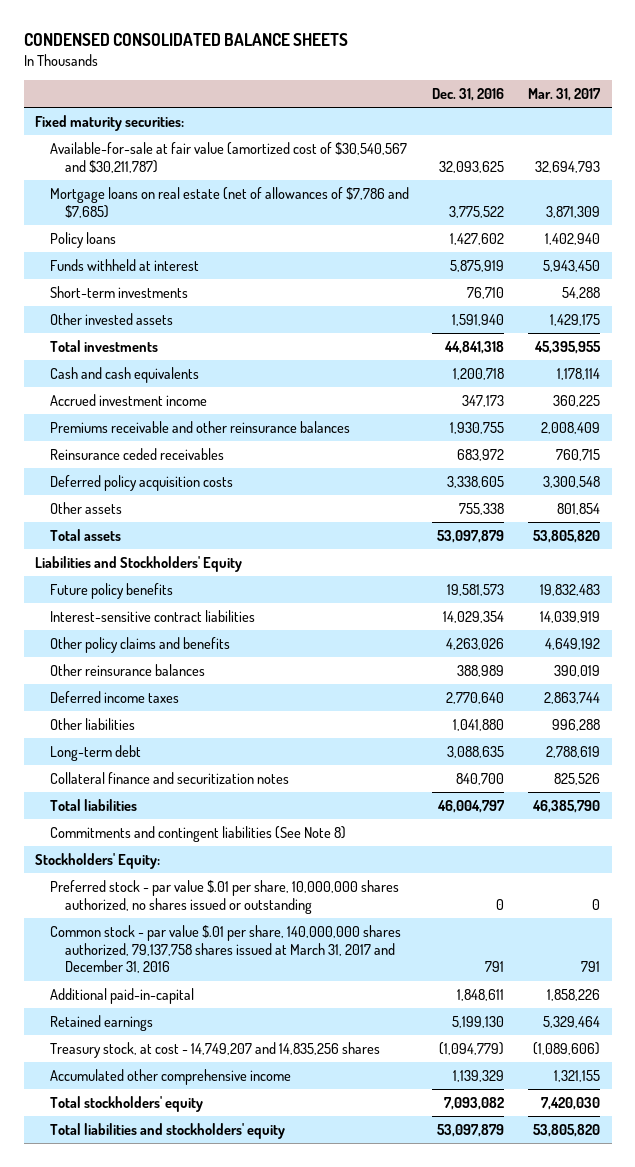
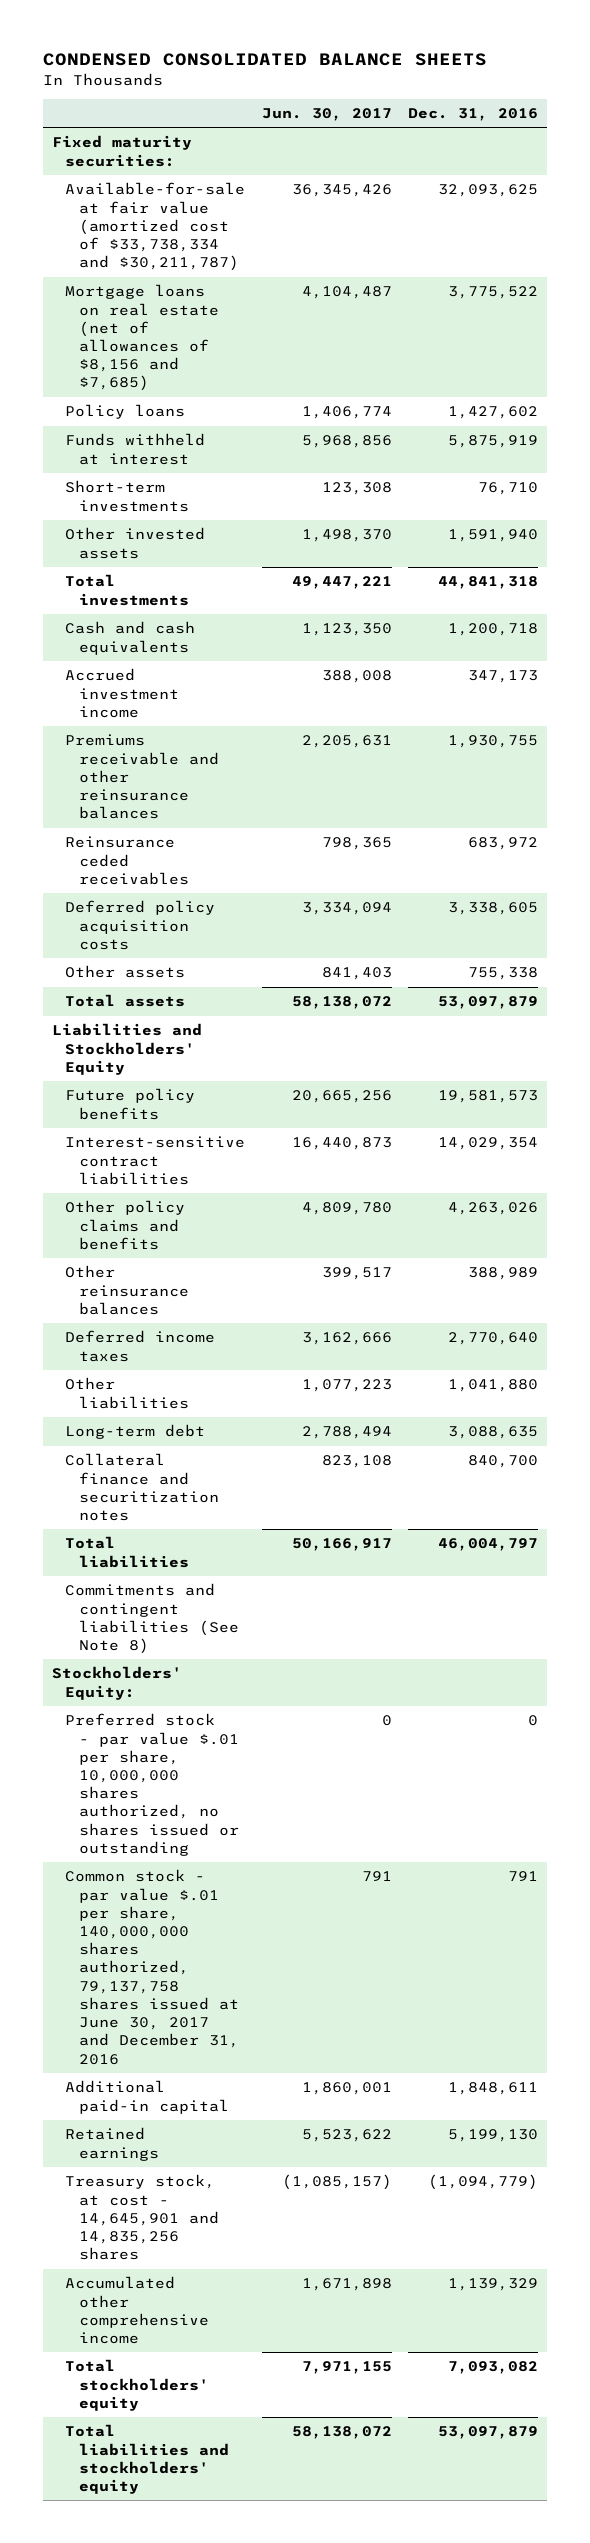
[527,88,601,102] Mar. 31, 2017 -> none
none -> [261,107,392,121] Jun. 30, 2017
[49,141,407,173] Available-for-sale at fair value (amortized cost of $30,540,567 and $30,211,787) -> [65,182,246,272] Available-for-sale at fair value (amortized cost of $33,738,334 and $30,211,787)
[49,186,409,218] Mortgage loans on real estate (net of allowances of $7,786 and $7,685) -> [65,284,220,392] Mortgage loans on real estate (net of allowances of $8,156 and $7,685)
[49,924,401,974] Common stock - par value $.01 per share, 140,000,000 shares authorized, 79,137,758 shares issued at March 31, 2017 and December 31, 2016 -> [65,1869,240,2065] Common stock - par value $.01 per share, 140,000,000 shares authorized, 79,137,758 shares issued at June 30, 2017 and December 31, 2016
[49,987,194,1004] Additional paid-in-capital -> [65,2080,230,2114] Additional paid-in capital
[49,1041,380,1058] Treasury stock, at cost - 14,749,207 and 14,835,256 shares -> [65,2174,220,2261] Treasury stock, at cost - 14,645,901 and 14,835,256 shares

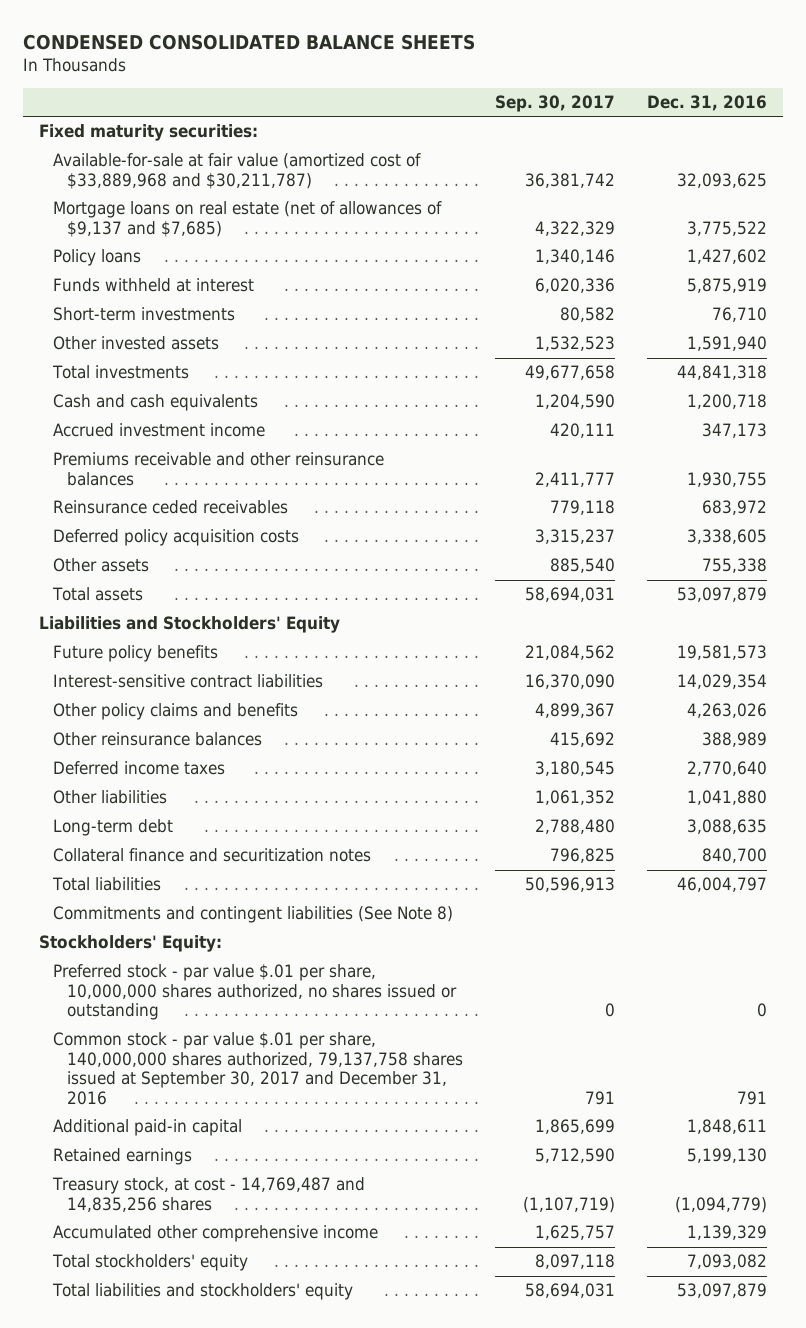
[261,107,392,121] Jun. 30, 2017 -> none
none -> [494,94,615,112] Sep. 30, 2017
[65,182,246,272] Available-for-sale at fair value (amortized cost of $33,738,334 and $30,211,787) -> [52,153,421,189] Available-for-sale at fair value (amortized cost of $33,889,968 and $30,211,787)
[65,284,220,392] Mortgage loans on real estate (net of allowances of $8,156 and $7,685) -> [52,201,442,237] Mortgage loans on real estate (net of allowances of $9,137 and $7,685)
[65,1869,240,2065] Common stock - par value $.01 per share, 140,000,000 shares authorized, 79,137,758 shares issued at June 30, 2017 and December 31, 2016 -> [52,1032,463,1105] Common stock - par value $.01 per share, 140,000,000 shares authorized, 79,137,758 shares issued at September 30, 2017 and December 31, 2016
[65,2174,220,2261] Treasury stock, at cost - 14,645,901 and 14,835,256 shares -> [51,1177,365,1212] Treasury stock, at cost - 14,769,487 and 14,835,256 shares

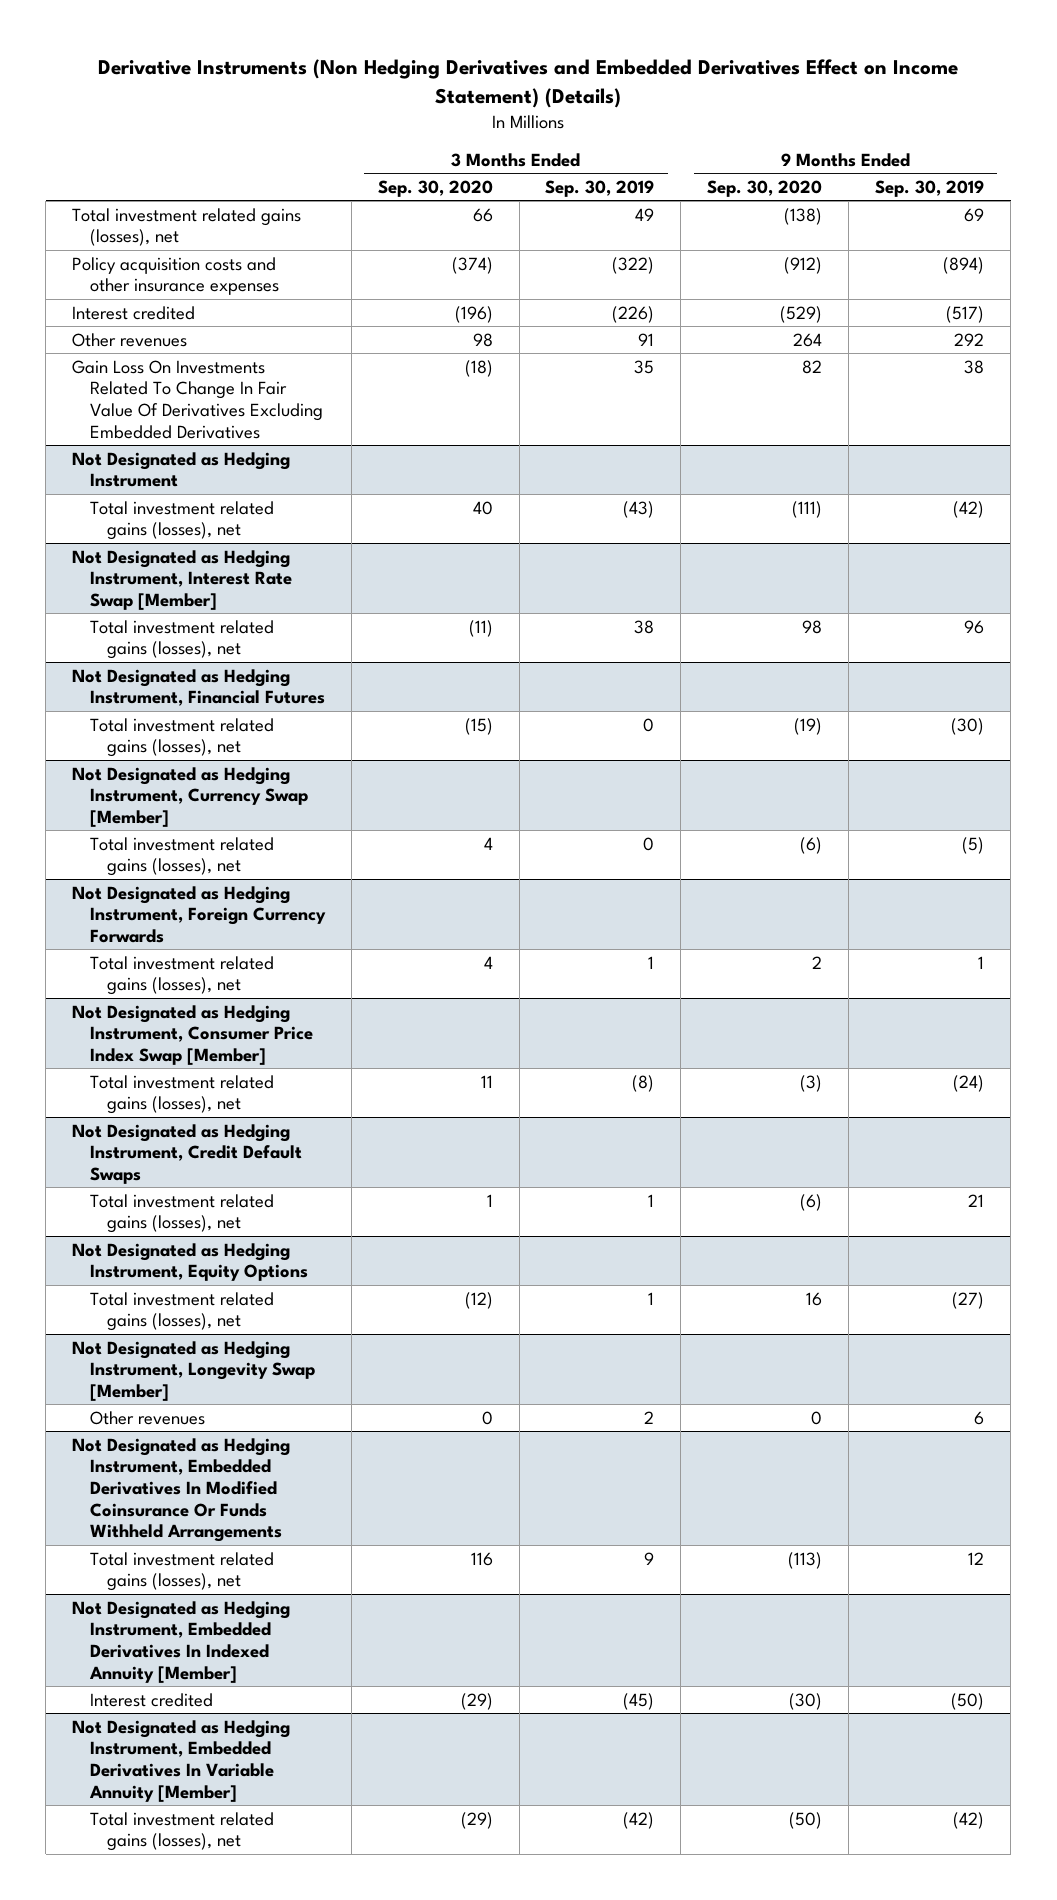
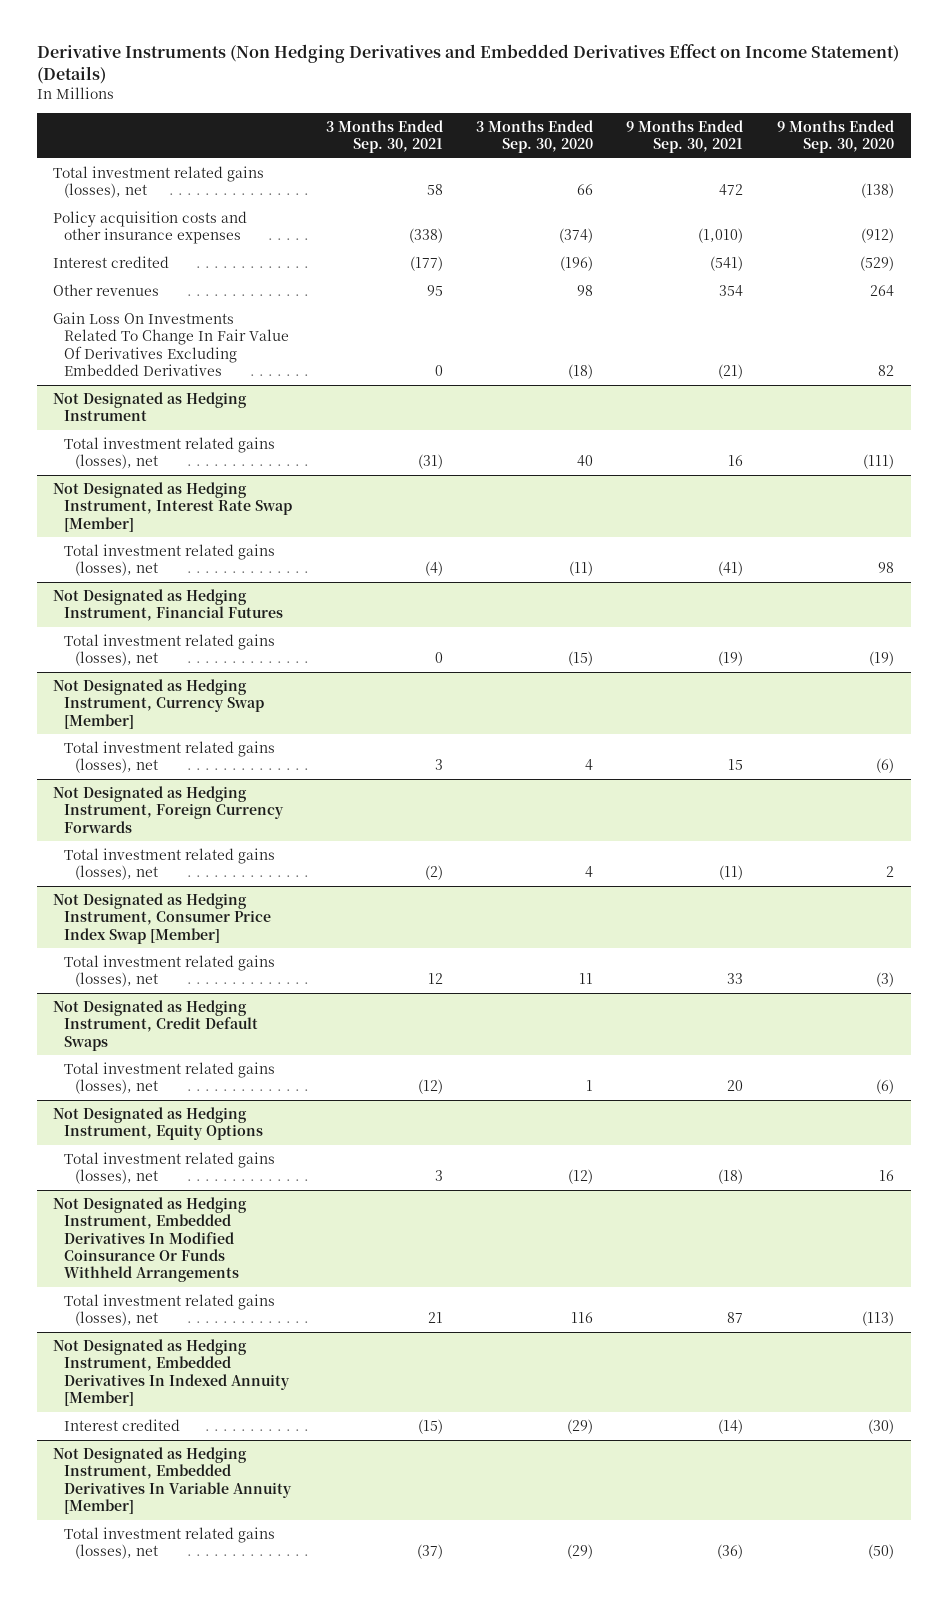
[545,179,655,197] Sep. 30, 2019 -> none
[875,179,985,197] Sep. 30, 2019 -> none
none -> [325,119,443,153] 3 Months Ended Sep. 30, 2021
none -> [626,119,744,153] 9 Months Ended Sep. 30, 2021
[72,1340,315,1401] Not Designated as Hedging Instrument, Longevity Swap [Member] -> none
[89,1410,205,1425] Other revenues -> none

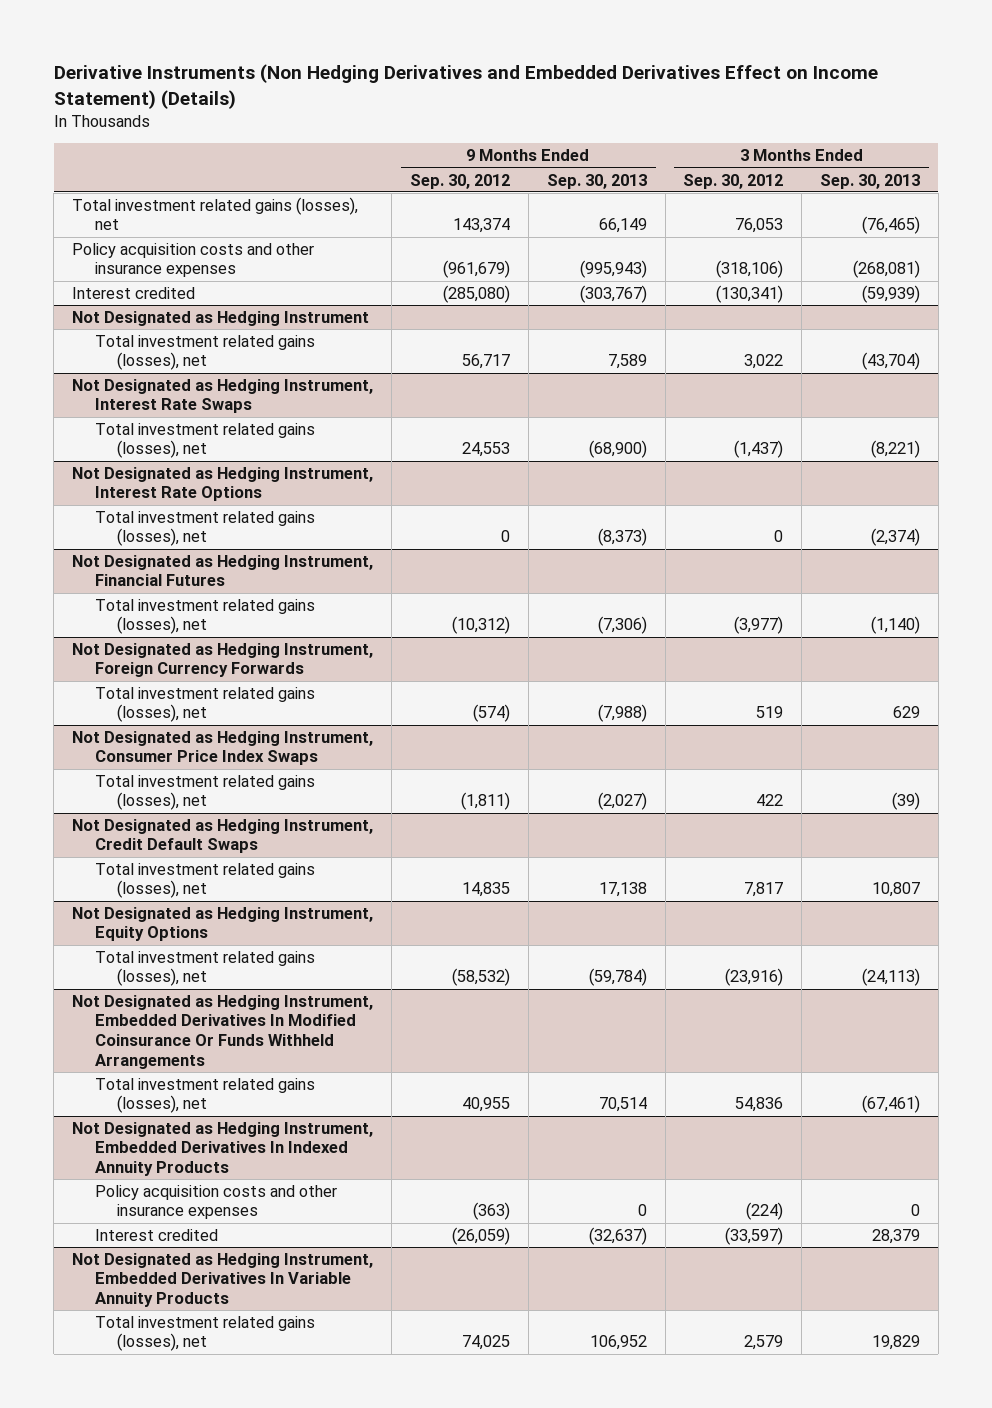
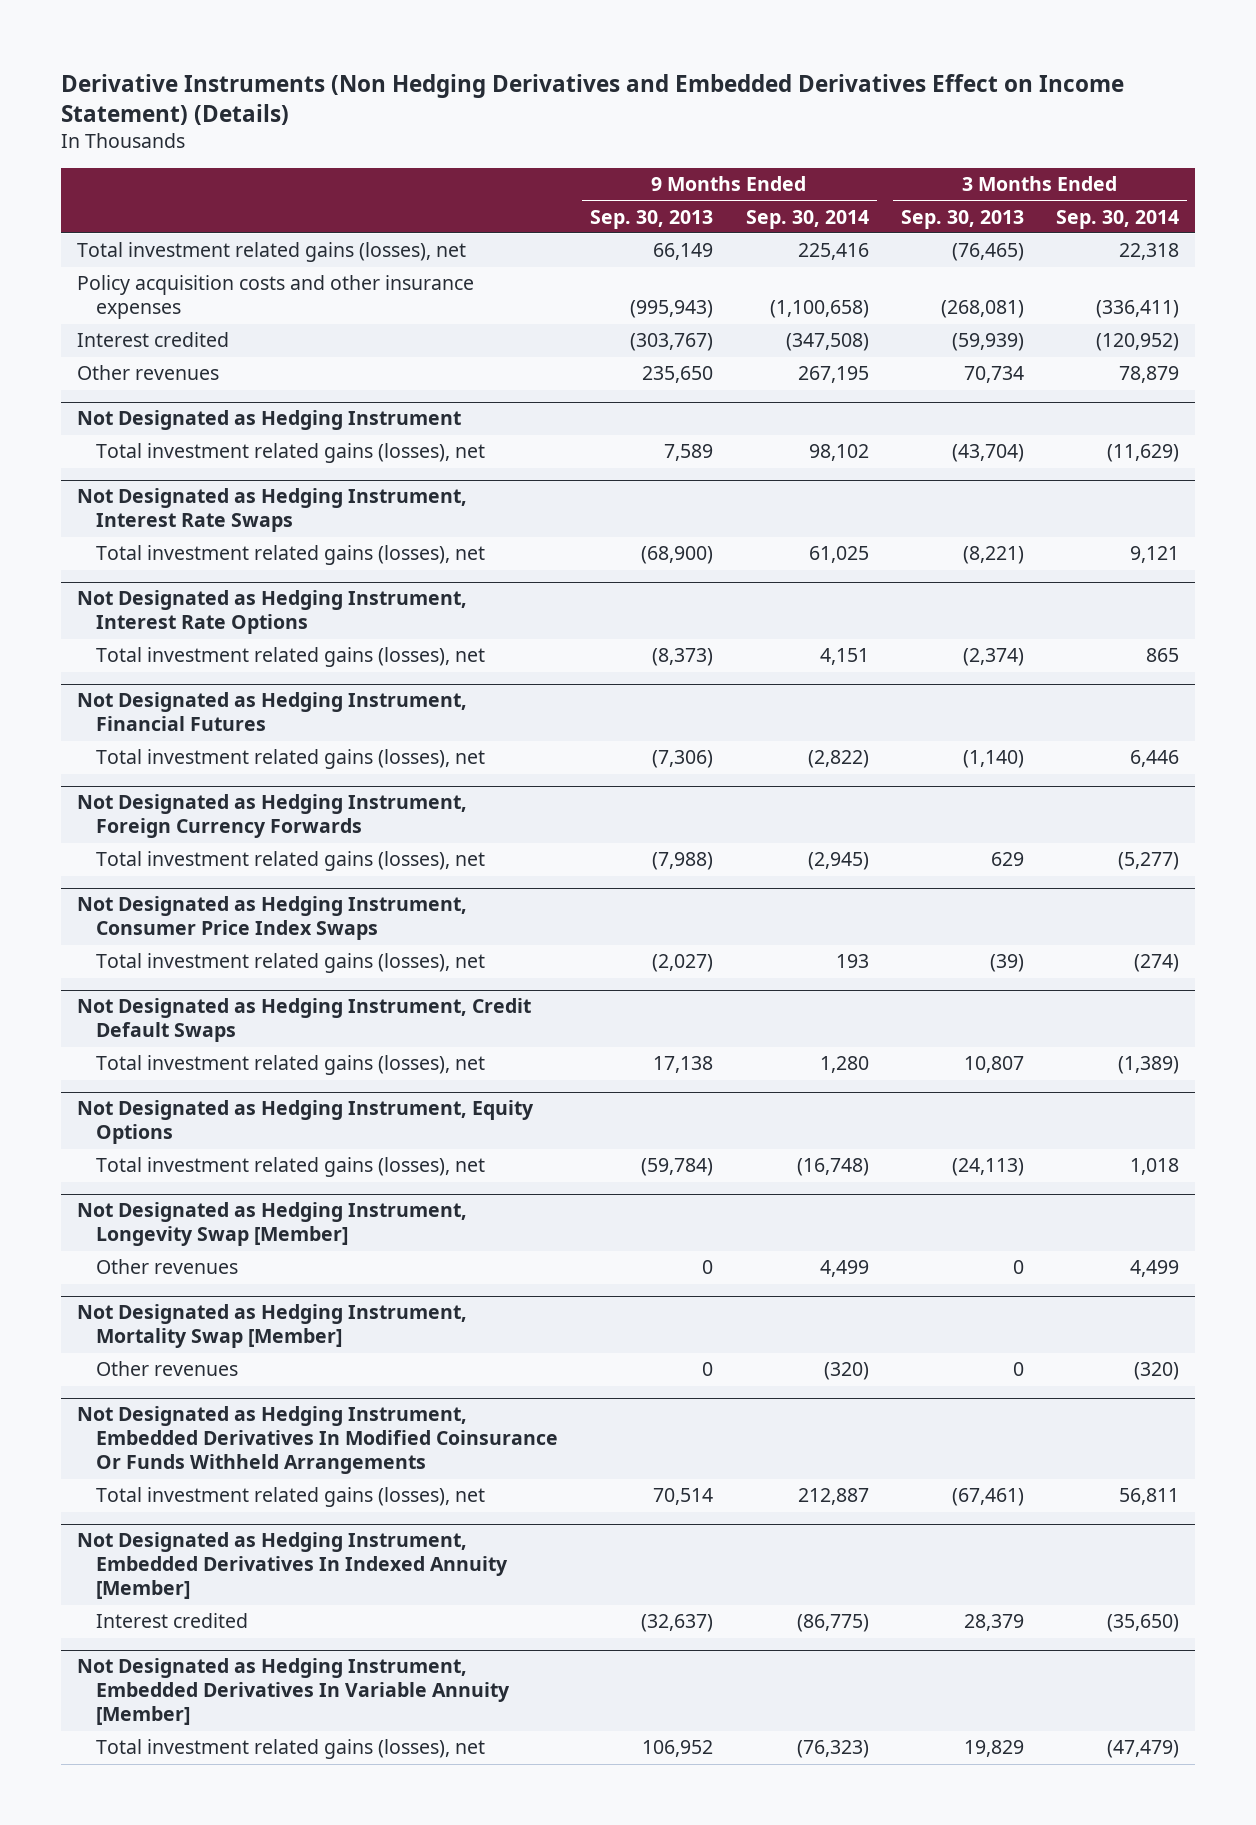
[409,173,510,189] Sep. 30, 2012 -> none
[683,173,784,189] Sep. 30, 2012 -> none
none -> [745,209,869,229] Sep. 30, 2014
none -> [1055,209,1179,229] Sep. 30, 2014
none -> [77,365,220,381] Other revenues
none -> [77,1202,468,1247] Not Designated as Hedging Instrument, Longevity Swap [Member]
none -> [96,1259,239,1275] Other revenues
none -> [77,1304,468,1349] Not Designated as Hedging Instrument, Mortality Swap [Member]
none -> [96,1361,239,1377] Other revenues
[94,1184,337,1220] Policy acquisition costs and other insurance expenses -> none
[72,1121,374,1177] Not Designated as Hedging Instrument, Embedded Derivatives In Indexed Annuity Products -> [77,1532,509,1600] Not Designated as Hedging Instrument, Embedded Derivatives In Indexed Annuity [Member]
[72,1252,374,1308] Not Designated as Hedging Instrument, Embedded Derivatives In Variable Annuity Products -> [77,1658,511,1726] Not Designated as Hedging Instrument, Embedded Derivatives In Variable Annuity [Member]

